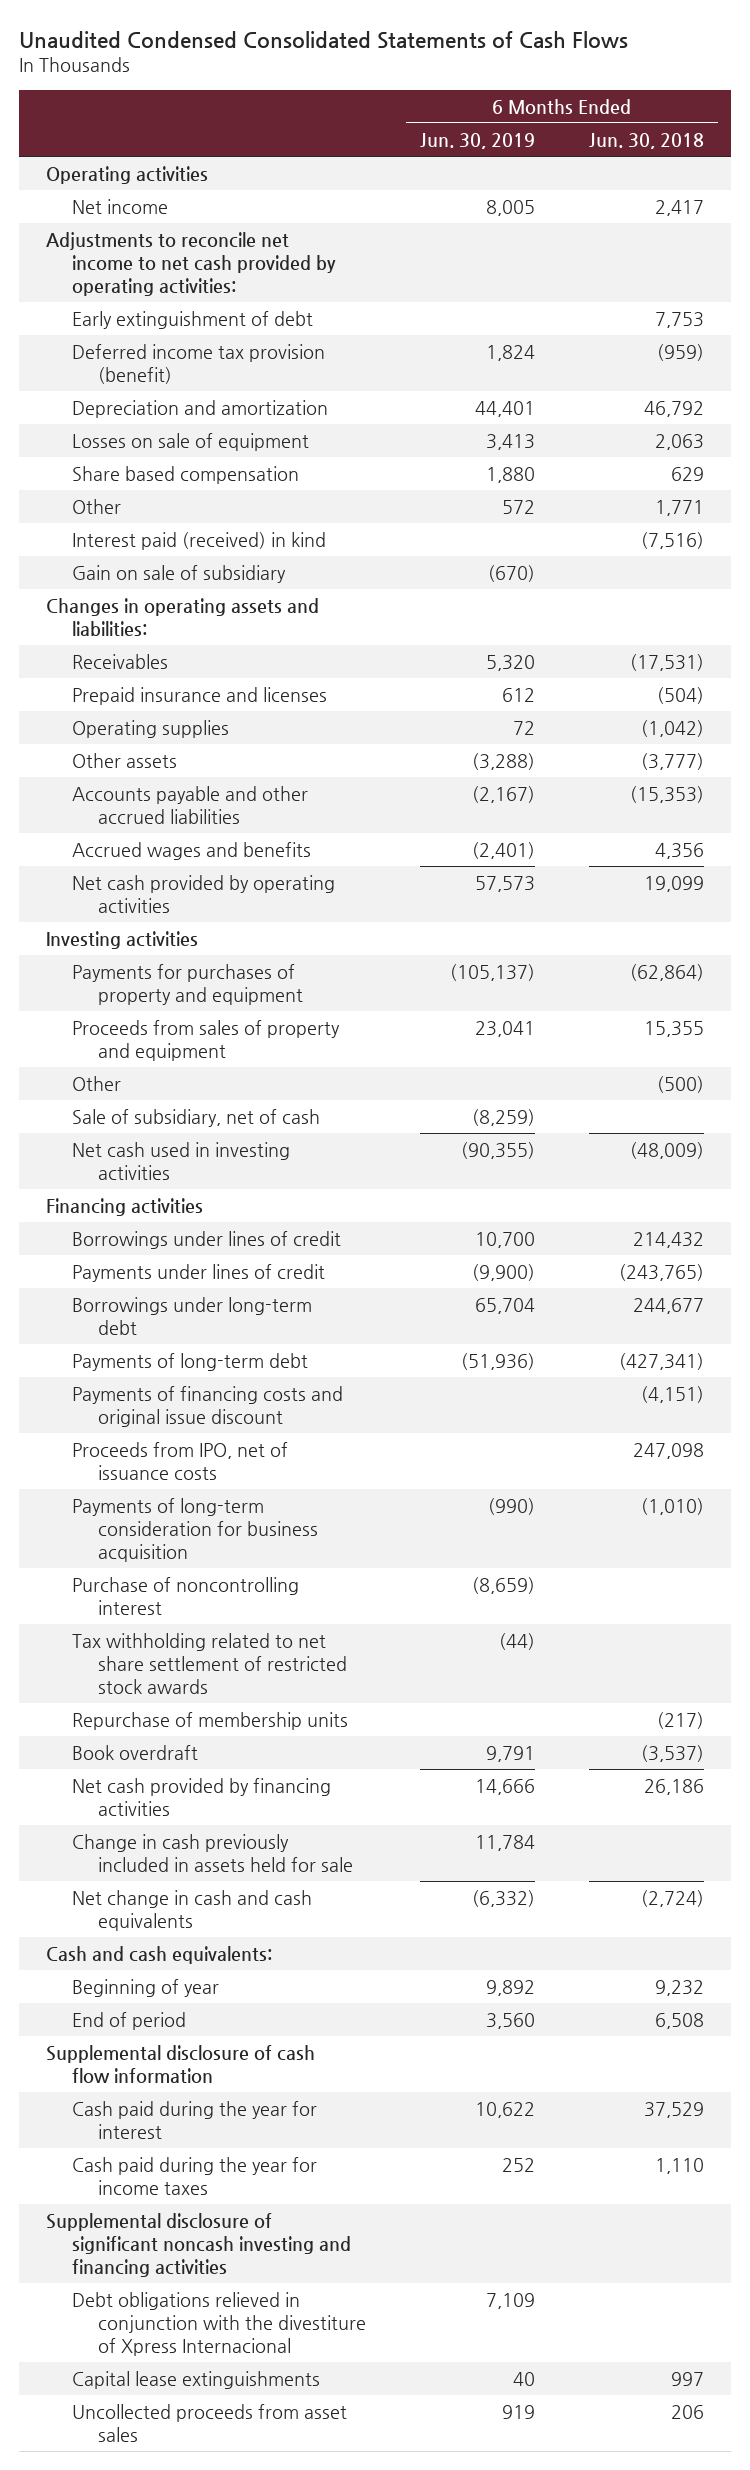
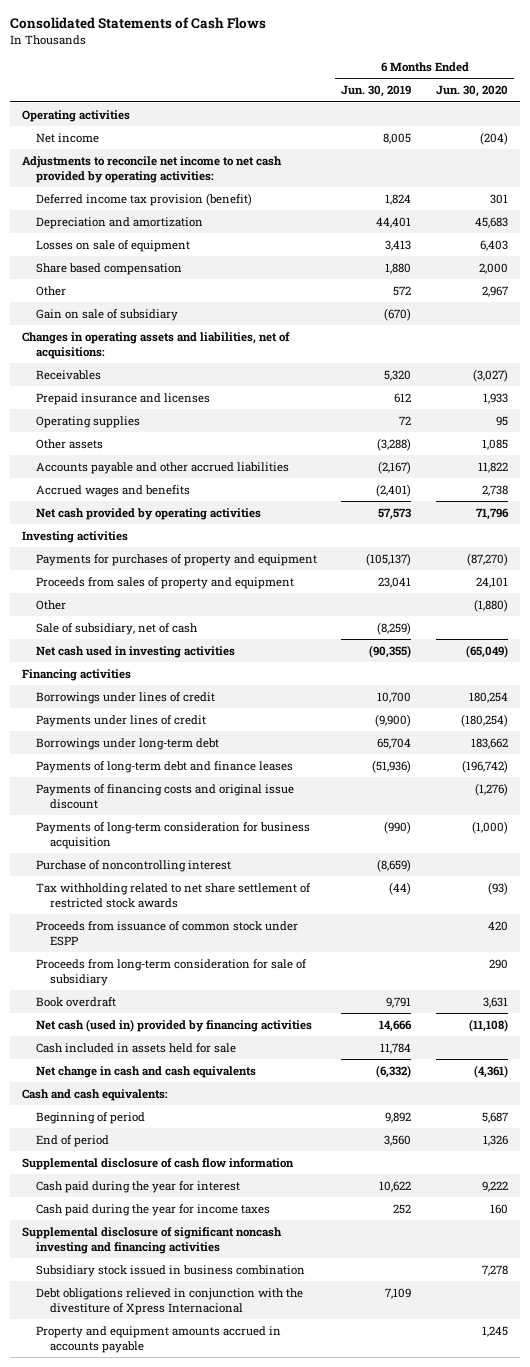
[18,30,628,49] Unaudited Condensed Consolidated Statements of Cash Flows -> [9,16,266,29] Consolidated Statements of Cash Flows
[589,132,705,149] Jun. 30, 2018 -> none
none -> [436,85,509,98] Jun. 30, 2020
[71,310,313,329] Early extinguishment of debt -> none
[71,531,326,550] Interest paid (received) in kind -> none
[45,597,319,637] Changes in operating assets and liabilities: -> [22,331,291,359] Changes in operating assets and liabilities, net of acquisitions:
[71,1352,308,1371] Payments of long-term debt -> [35,760,293,773] Payments of long-term debt and finance leases
[71,1441,288,1481] Proceeds from IPO, net of issuance costs -> none
[71,1711,348,1730] Repurchase of membership units -> none
none -> [35,920,298,946] Proceeds from issuance of common stock under ESPP
none -> [35,958,307,986] Proceeds from long-term consideration for sale of subsidiary
[71,1777,331,1817] Net cash provided by financing activities -> [35,1018,312,1032] Net cash (used in) provided by financing activities
[71,1833,353,1873] Change in cash previously included in assets held for sale -> [35,1042,236,1053] Cash included in assets held for sale
[71,1978,219,1997] Beginning of year -> [35,1111,145,1124] Beginning of period
none -> [35,1264,305,1277] Subsidiary stock issued in business combination
[71,2370,320,2389] Capital lease extinguishments -> none
[71,2403,347,2443] Uncollected proceeds from asset sales -> none
none -> [35,1325,281,1353] Property and equipment amounts accrued in accounts payable

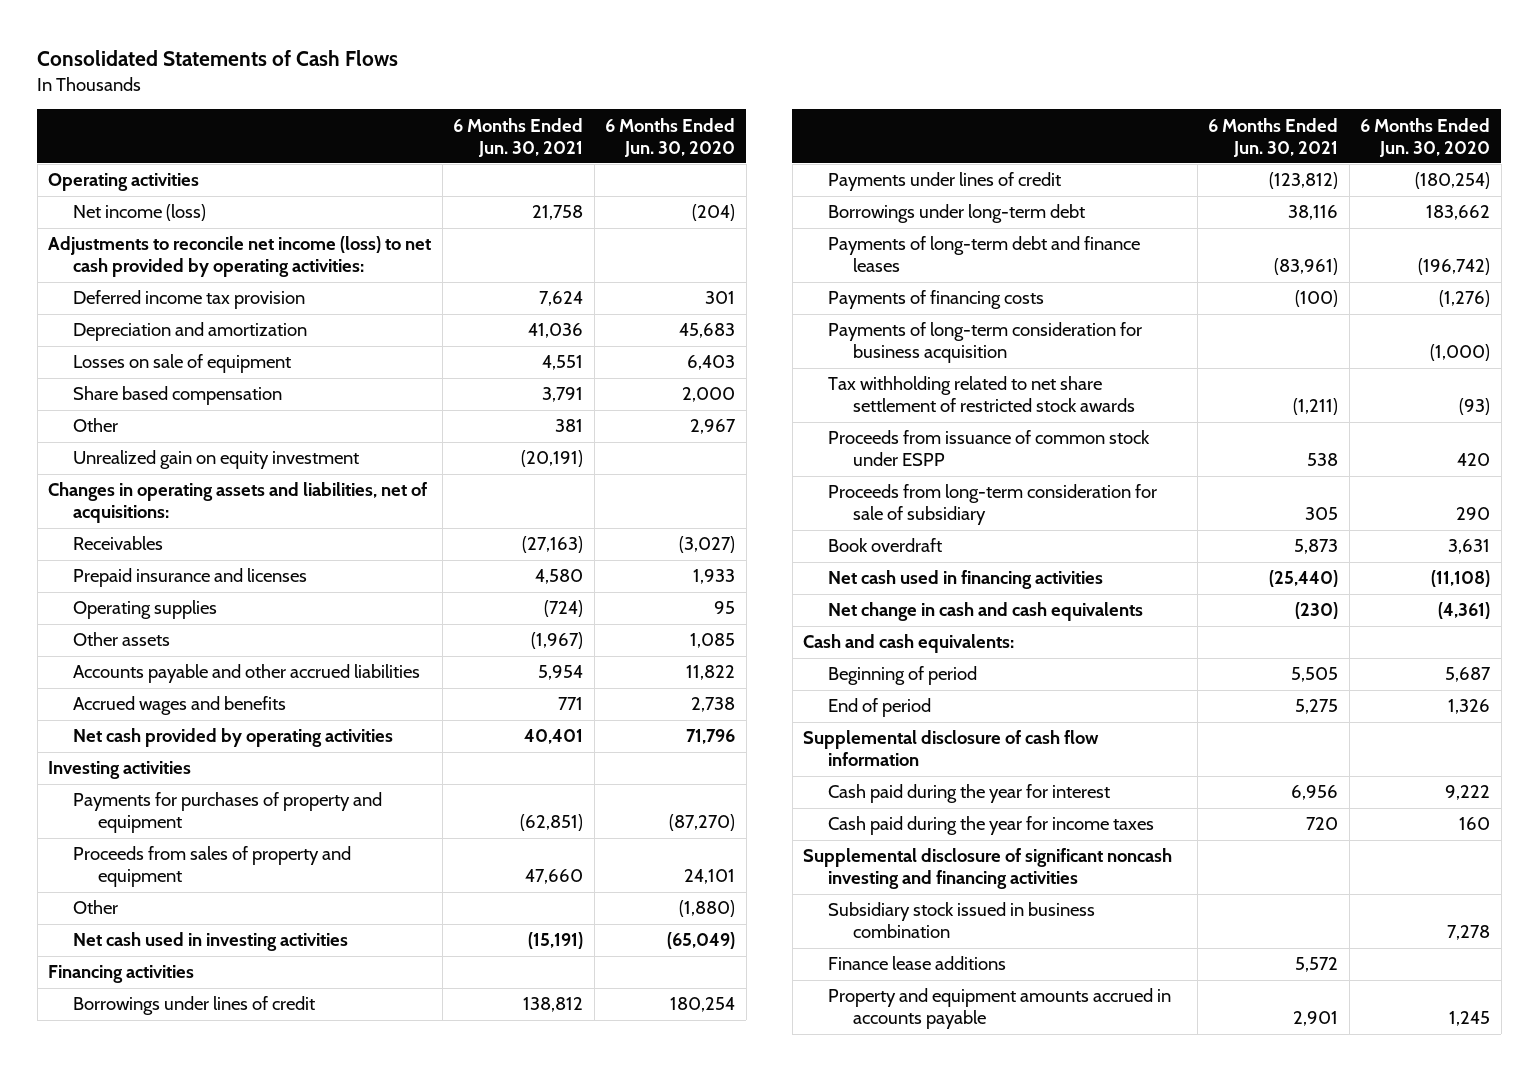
[341,85,412,98] Jun. 30, 2019 -> none
none -> [453,117,584,157] 6 Months Ended Jun. 30, 2021
[35,132,99,143] Net income -> [73,204,207,222] Net income (loss)
[22,155,283,183] Adjustments to reconcile net income to net cash provided by operating activities: -> [48,236,432,278] Adjustments to reconcile net income (loss) to net cash provided by operating activities:
[35,192,252,206] Deferred income tax provision (benefit) -> [73,290,306,310] Deferred income tax provision
[35,308,178,321] Gain on sale of subsidiary -> none
none -> [73,450,360,470] Unrealized gain on equity investment
[35,622,198,635] Sale of subsidiary, net of cash -> none
[35,783,294,809] Payments of financing costs and original issue discount -> [828,290,1045,310] Payments of financing costs
[35,859,231,872] Purchase of noncontrolling interest -> none
[35,1042,236,1053] Cash included in assets held for sale -> none
[35,1018,312,1032] Net cash (used in) provided by financing activities -> [828,570,1104,590] Net cash used in financing activities
[35,1287,303,1315] Debt obligations relieved in conjunction with the divestiture of Xpress Internacional -> none
none -> [828,956,1007,971] Finance lease additions

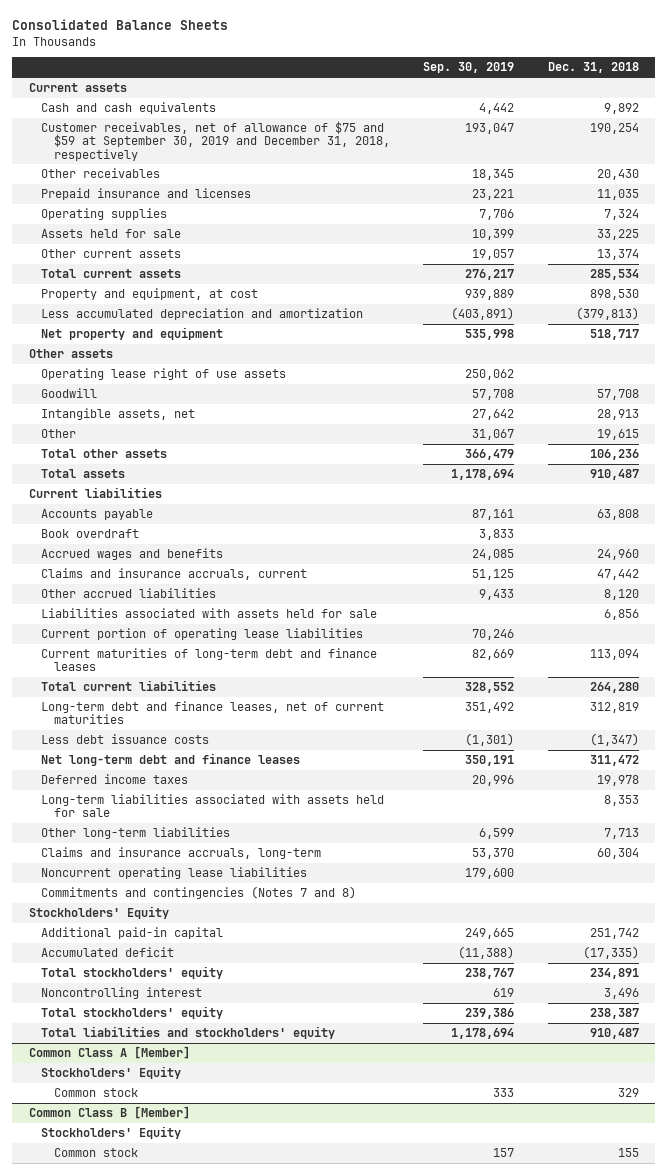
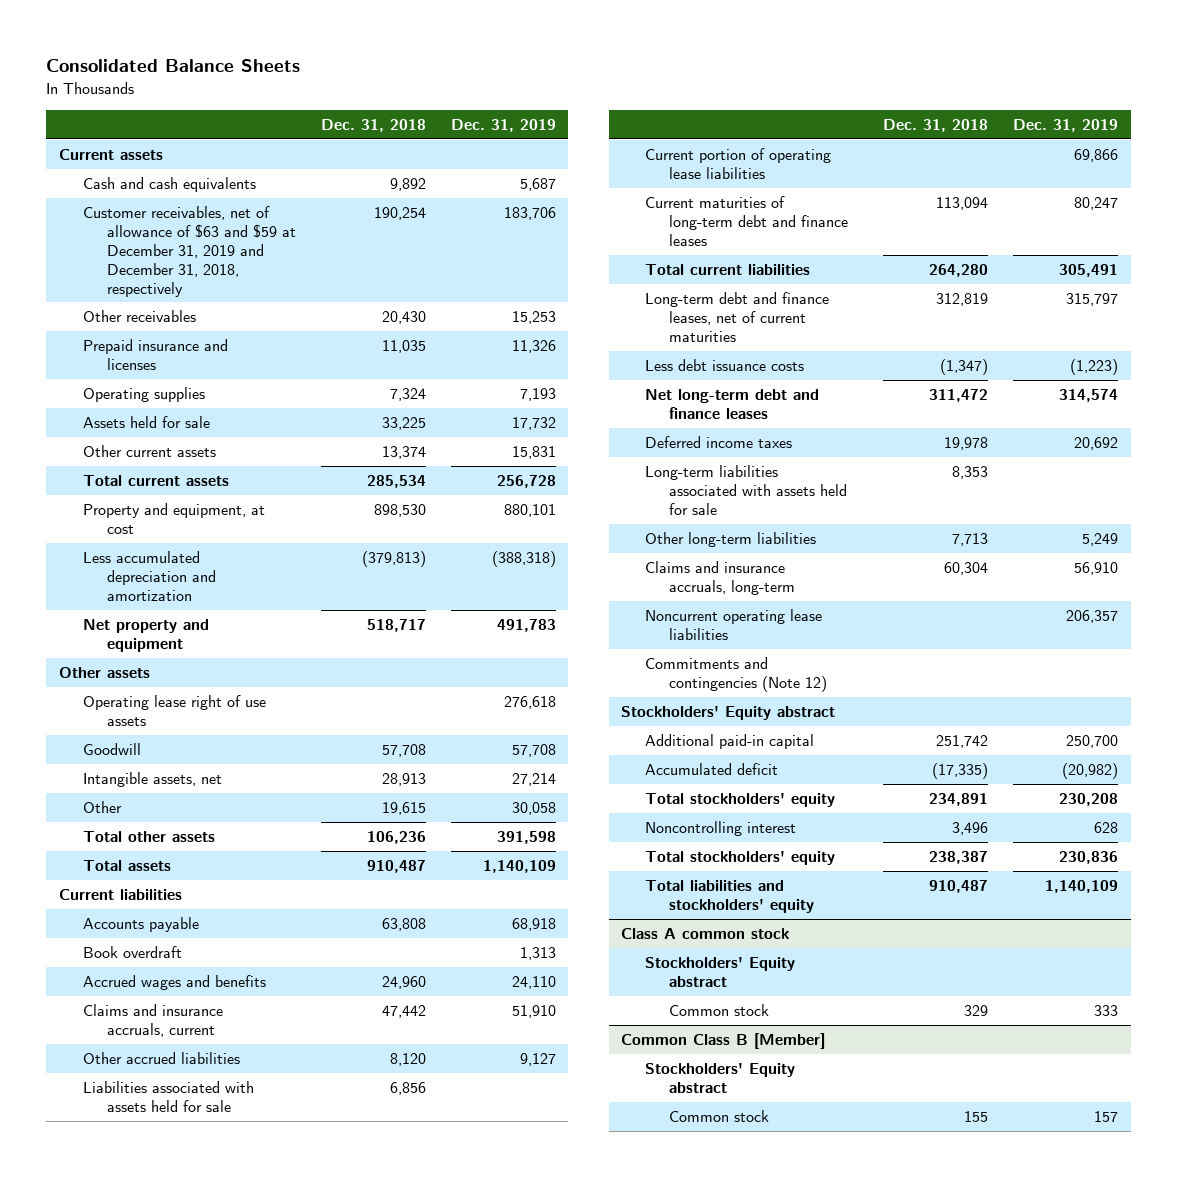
[423,62,515,74] Sep. 30, 2019 -> none
none -> [450,118,556,132] Dec. 31, 2019
[41,121,390,161] Customer receivables, net of allowance of $75 and $59 at September 30, 2019 and December 31, 2018, respectively -> [82,206,296,297] Customer receivables, net of allowance of $63 and $59 at December 31, 2019 and December 31, 2018, respectively
[41,886,357,900] Commitments and contingencies (Notes 7 and 8) -> [645,657,828,692] Commitments and contingencies (Note 12)
[29,906,170,920] Stockholders' Equity -> [621,706,836,721] Stockholders' Equity abstract
[29,1046,191,1060] Common Class A [Member] -> [621,928,790,940] Class A common stock
[41,1066,182,1080] Stockholders' Equity -> [645,957,796,987] Stockholders' Equity abstract
[41,1126,182,1140] Stockholders' Equity -> [645,1063,796,1093] Stockholders' Equity abstract

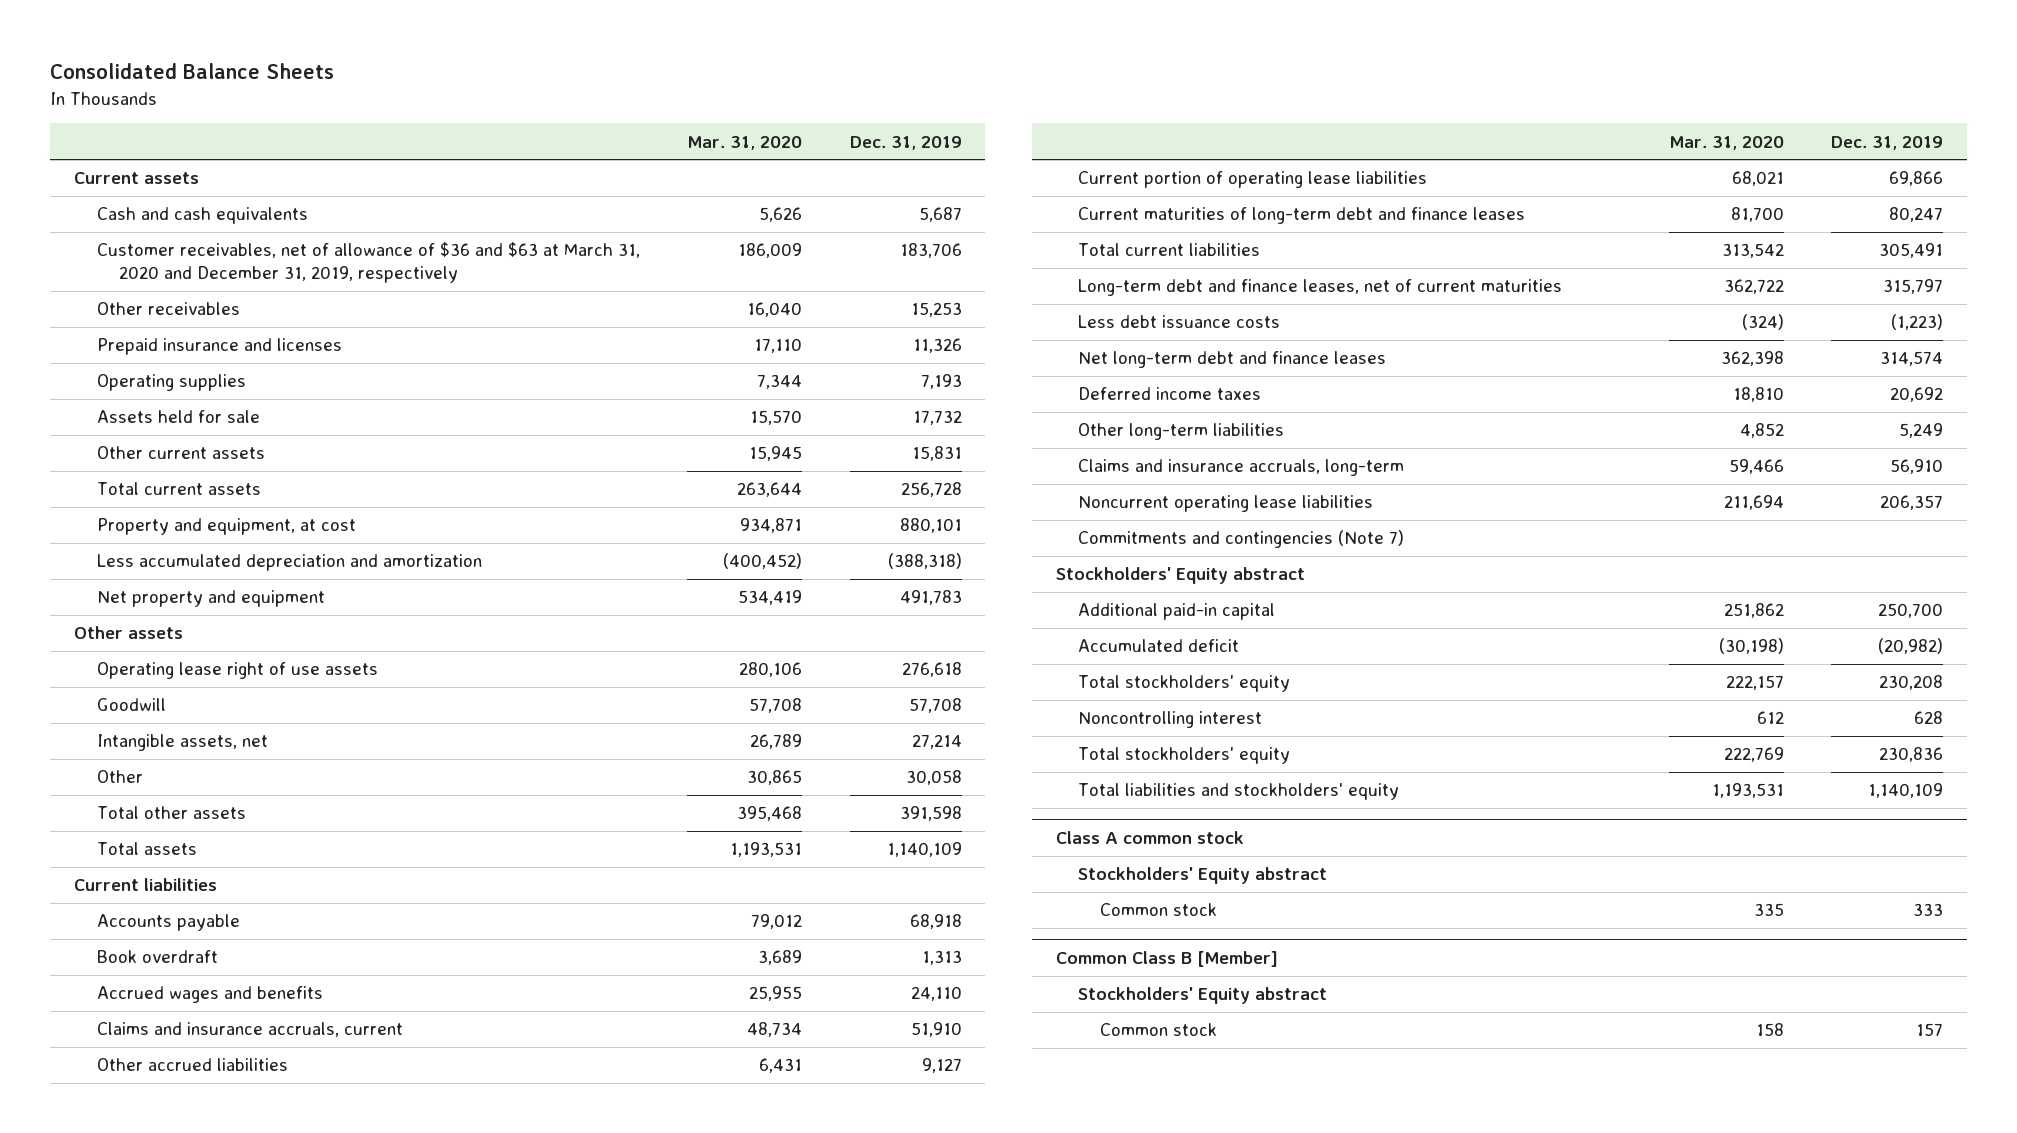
[320,118,426,132] Dec. 31, 2018 -> none
none -> [687,135,803,150] Mar. 31, 2020
[82,206,296,297] Customer receivables, net of allowance of $63 and $59 at December 31, 2019 and December 31, 2018, respectively -> [96,242,640,284] Customer receivables, net of allowance of $36 and $63 at March 31, 2020 and December 31, 2019, respectively
[82,1081,254,1112] Liabilities associated with assets held for sale -> none
[645,465,848,515] Long-term liabilities associated with assets held for sale -> none
[645,657,828,692] Commitments and contingencies (Note 12) -> [1078,530,1405,549] Commitments and contingencies (Note 7)

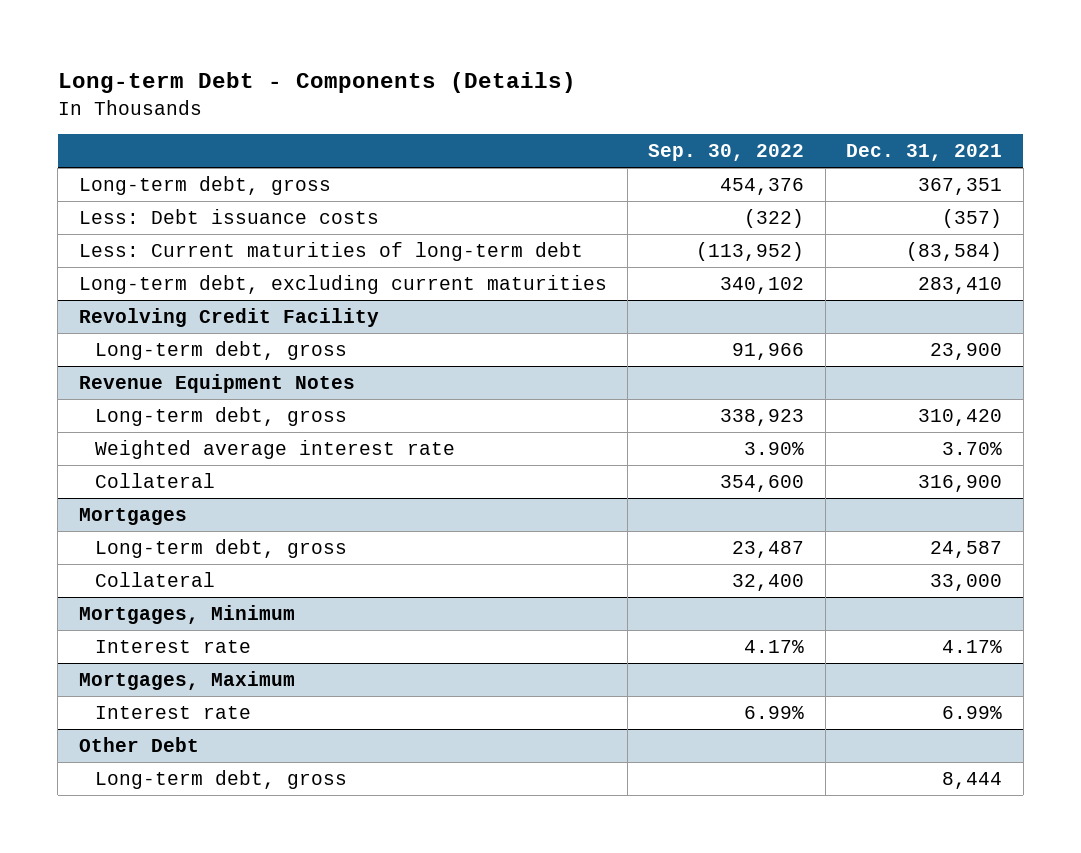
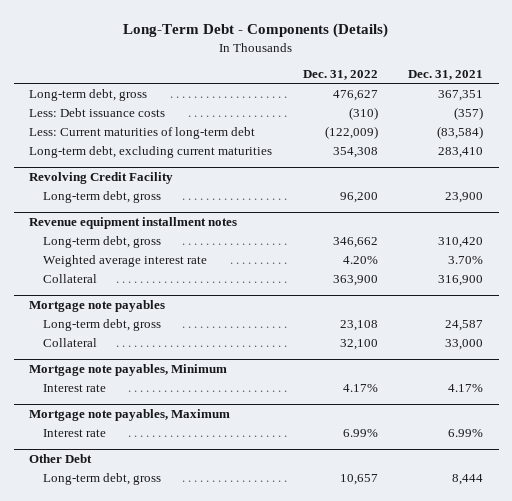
[57,72,576,94] Long-term Debt - Components (Details) -> [123,22,389,38] Long-Term Debt - Components (Details)
[648,144,805,162] Sep. 30, 2022 -> none
none -> [302,70,378,81] Dec. 31, 2022
[78,373,355,393] Revenue Equipment Notes -> [29,217,238,230] Revenue equipment installment notes
[78,507,187,525] Mortgages -> [29,300,166,313] Mortgage note payables
[78,604,295,624] Mortgages, Minimum -> none
none -> [29,364,228,377] Mortgage note payables, Minimum
[78,670,295,690] Mortgages, Maximum -> none
none -> [29,409,231,422] Mortgage note payables, Maximum

